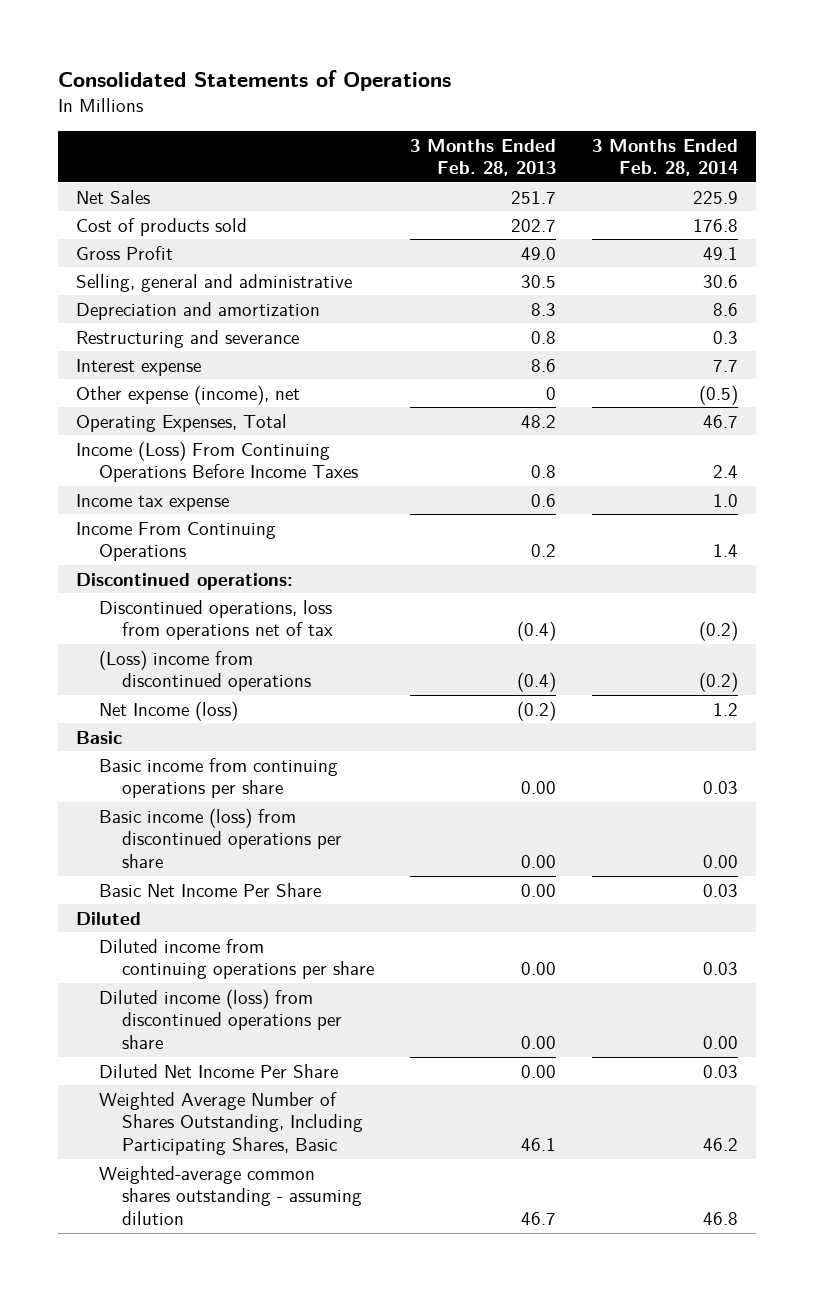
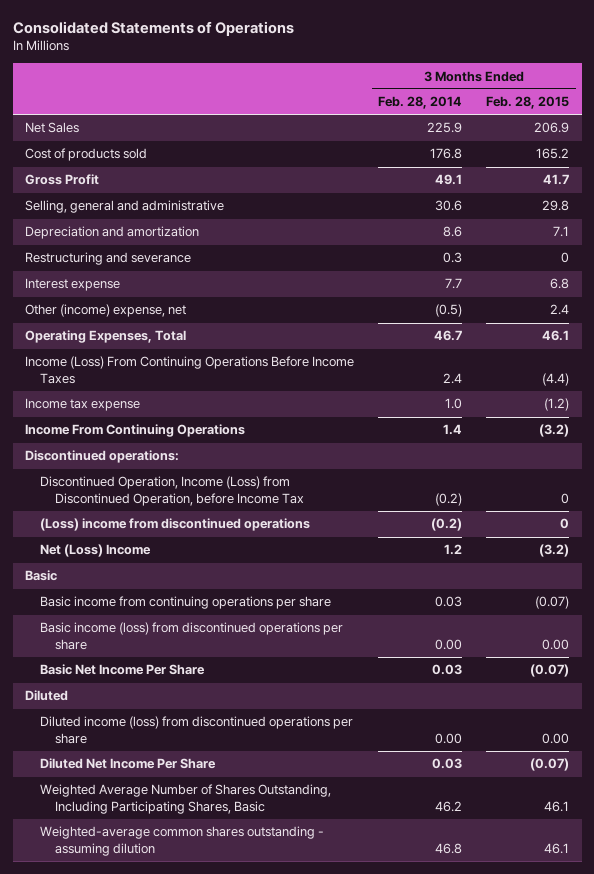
[409,138,556,177] 3 Months Ended Feb. 28, 2013 -> none
none -> [486,96,570,110] Feb. 28, 2015
[75,384,300,405] Other expense (income), net -> [24,304,186,318] Other (income) expense, net
[98,599,333,641] Discontinued operations, loss from operations net of tax -> [39,476,304,506] Discontinued Operation, Income (Loss) from Discontinued Operation, before Income Tax
[98,700,238,721] Net Income (loss) -> [39,544,151,558] Net (Loss) Income
[98,938,374,980] Diluted income from continuing operations per share -> none

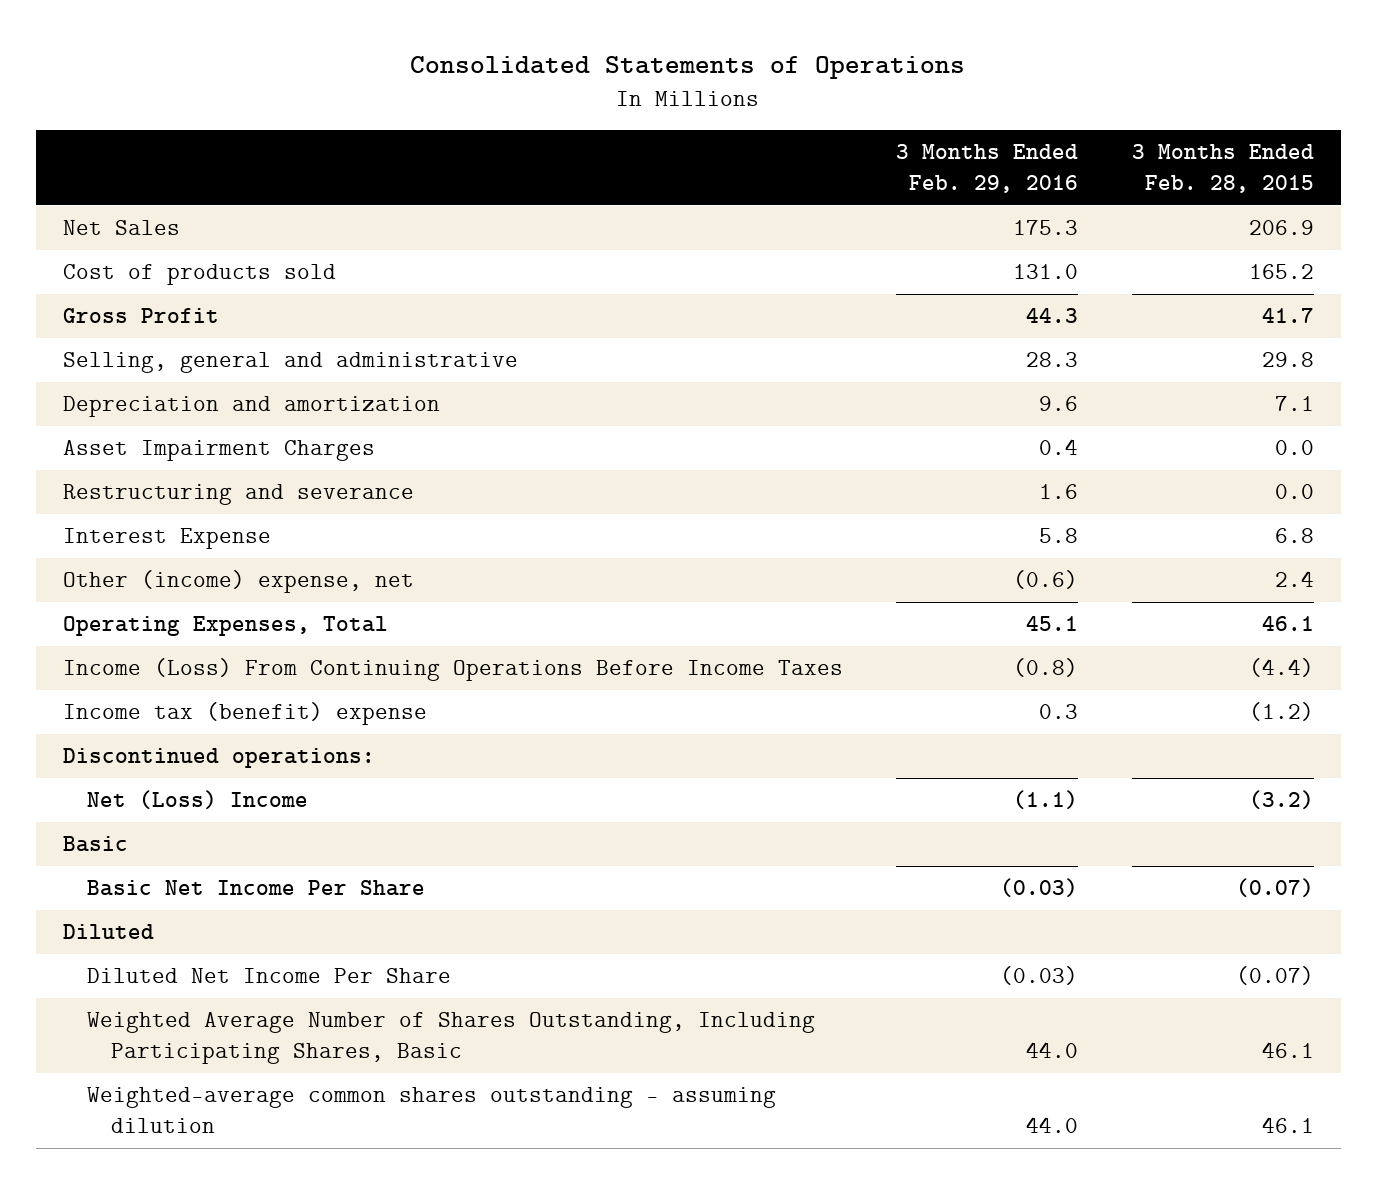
[378,96,463,110] Feb. 28, 2014 -> none
none -> [896,144,1079,193] 3 Months Ended Feb. 29, 2016
none -> [62,440,375,462] Asset Impairment Charges
[561,252,570,264] 0 -> [1275,484,1315,500] 0.0
[24,278,120,292] Interest expense -> [62,528,271,550] Interest Expense
[24,424,245,438] Income From Continuing Operations -> none
[24,398,140,412] Income tax expense -> [62,702,427,726] Income tax (benefit) expense
[39,476,304,506] Discontinued Operation, Income (Loss) from Discontinued Operation, before Income Tax -> none
[39,518,310,532] (Loss) income from discontinued operations -> none
[39,596,331,610] Basic income from continuing operations per share -> none
[39,622,343,650] Basic income (loss) from discontinued operations per share -> none
[39,716,353,744] Diluted income (loss) from discontinued operations per share -> none

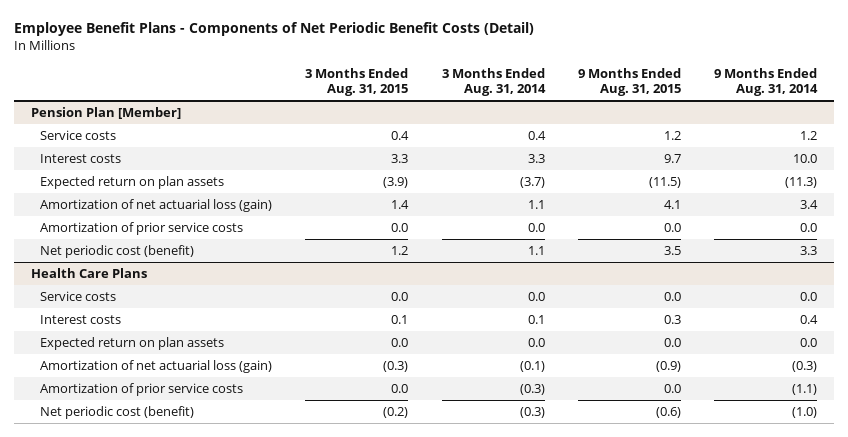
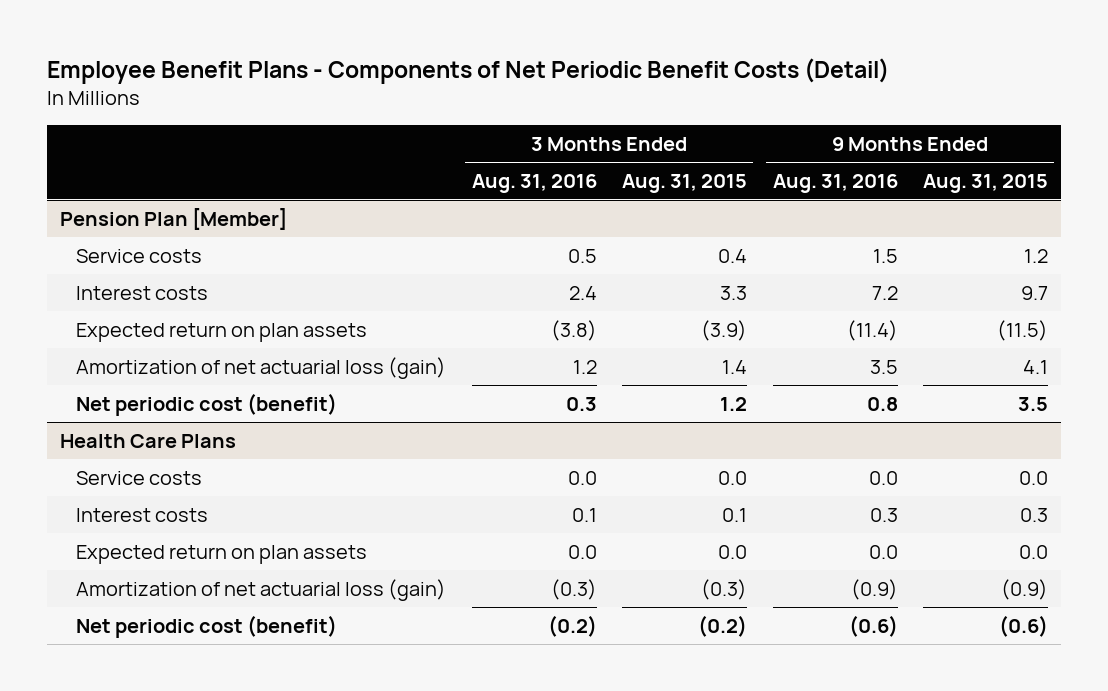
[441,67,546,97] 3 Months Ended Aug. 31, 2014 -> none
[714,67,819,97] 9 Months Ended Aug. 31, 2014 -> none
none -> [471,173,597,193] Aug. 31, 2016
none -> [772,173,898,193] Aug. 31, 2016
[39,221,243,235] Amortization of prior service costs -> none
[39,382,243,396] Amortization of prior service costs -> none

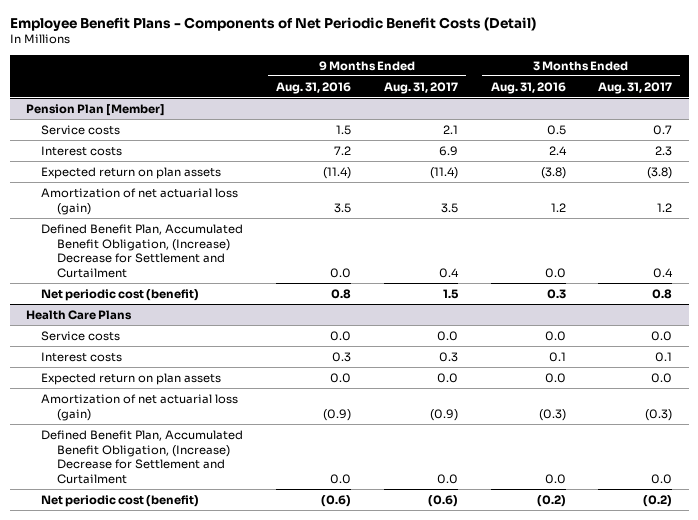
[622,173,748,193] Aug. 31, 2015 -> none
[923,173,1049,193] Aug. 31, 2015 -> none
none -> [383,81,458,94] Aug. 31, 2017
none -> [598,81,673,94] Aug. 31, 2017
none -> [41,223,244,279] Defined Benefit Plan, Accumulated Benefit Obligation, (Increase) Decrease for Settlement and Curtailment
none -> [41,429,244,485] Defined Benefit Plan, Accumulated Benefit Obligation, (Increase) Decrease for Settlement and Curtailment

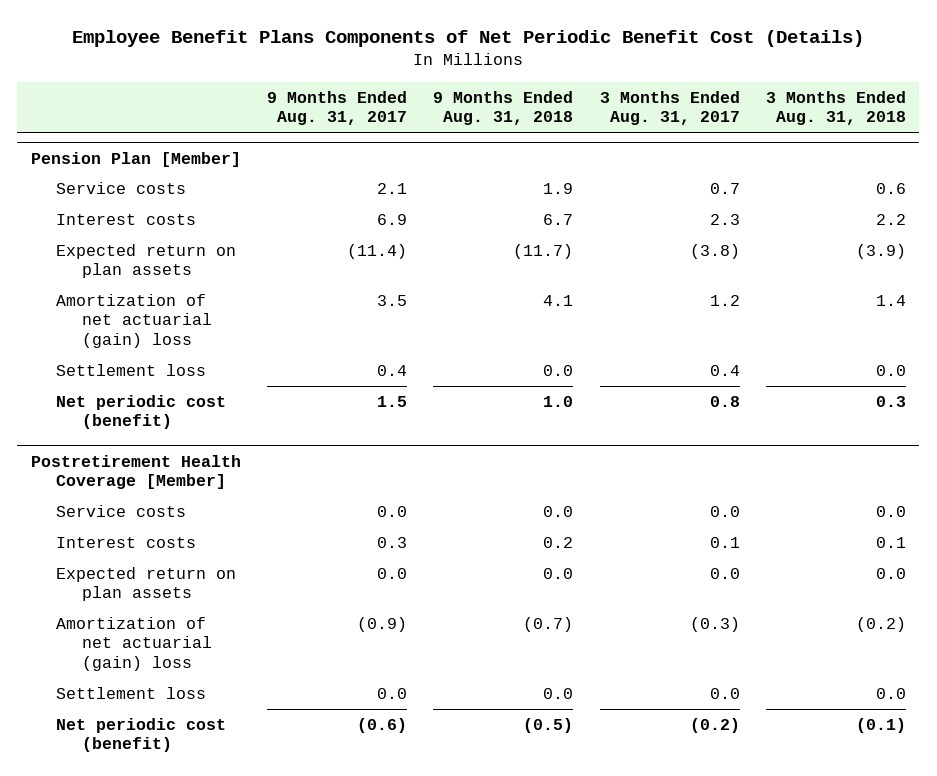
[9,16,536,31] Employee Benefit Plans - Components of Net Periodic Benefit Costs (Detail) -> [72,30,865,48] Employee Benefit Plans Components of Net Periodic Benefit Cost (Details)
[276,81,352,94] Aug. 31, 2016 -> none
[490,81,566,94] Aug. 31, 2016 -> none
none -> [433,90,574,126] 9 Months Ended Aug. 31, 2018
none -> [766,90,907,126] 3 Months Ended Aug. 31, 2018
[41,223,244,279] Defined Benefit Plan, Accumulated Benefit Obligation, (Increase) Decrease for Settlement and Curtailment -> none
[41,187,239,215] Amortization of net actuarial loss (gain) -> [56,293,212,348] Amortization of net actuarial (gain) loss
none -> [56,363,207,376] Settlement loss
[25,309,132,320] Health Care Plans -> [30,454,241,490] Postretirement Health Coverage [Member]
[41,429,244,485] Defined Benefit Plan, Accumulated Benefit Obligation, (Increase) Decrease for Settlement and Curtailment -> none
[41,393,239,421] Amortization of net actuarial loss (gain) -> [56,616,212,671] Amortization of net actuarial (gain) loss
none -> [56,686,207,699] Settlement loss

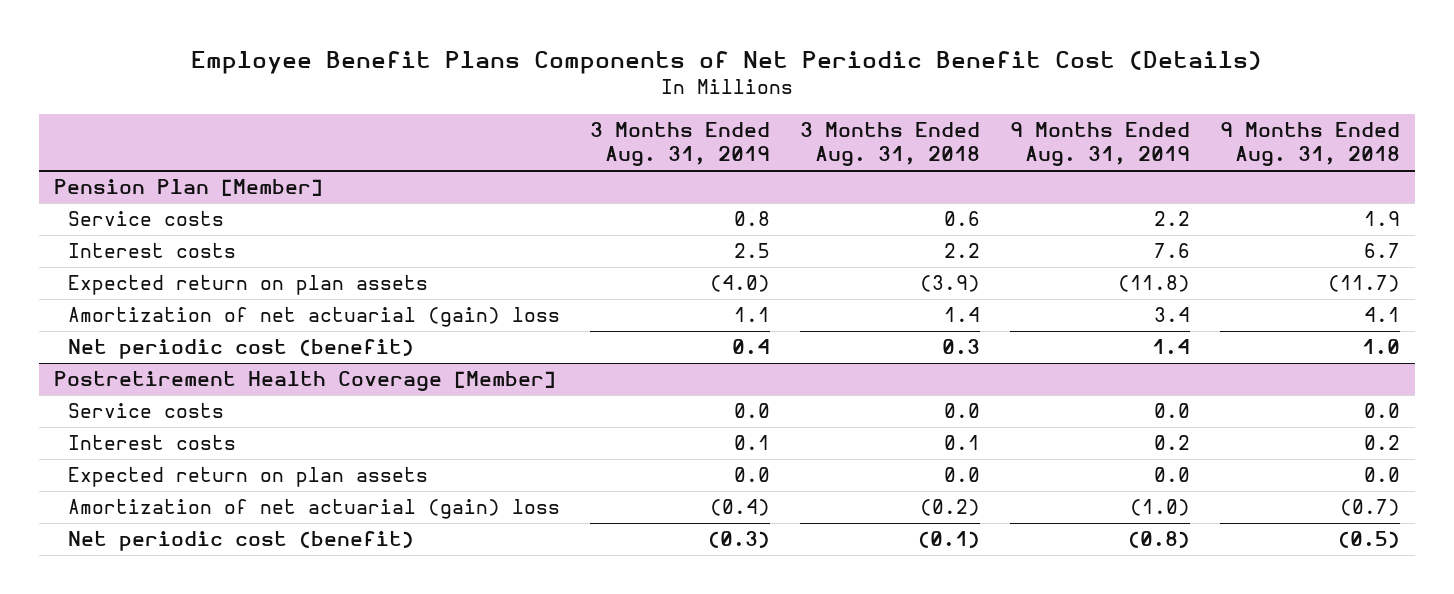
[266,90,407,126] 9 Months Ended Aug. 31, 2017 -> none
[599,90,740,126] 3 Months Ended Aug. 31, 2017 -> none
none -> [590,121,771,167] 3 Months Ended Aug. 31, 2019
none -> [1010,121,1191,167] 9 Months Ended Aug. 31, 2019
[56,363,207,376] Settlement loss -> none
[56,686,207,699] Settlement loss -> none

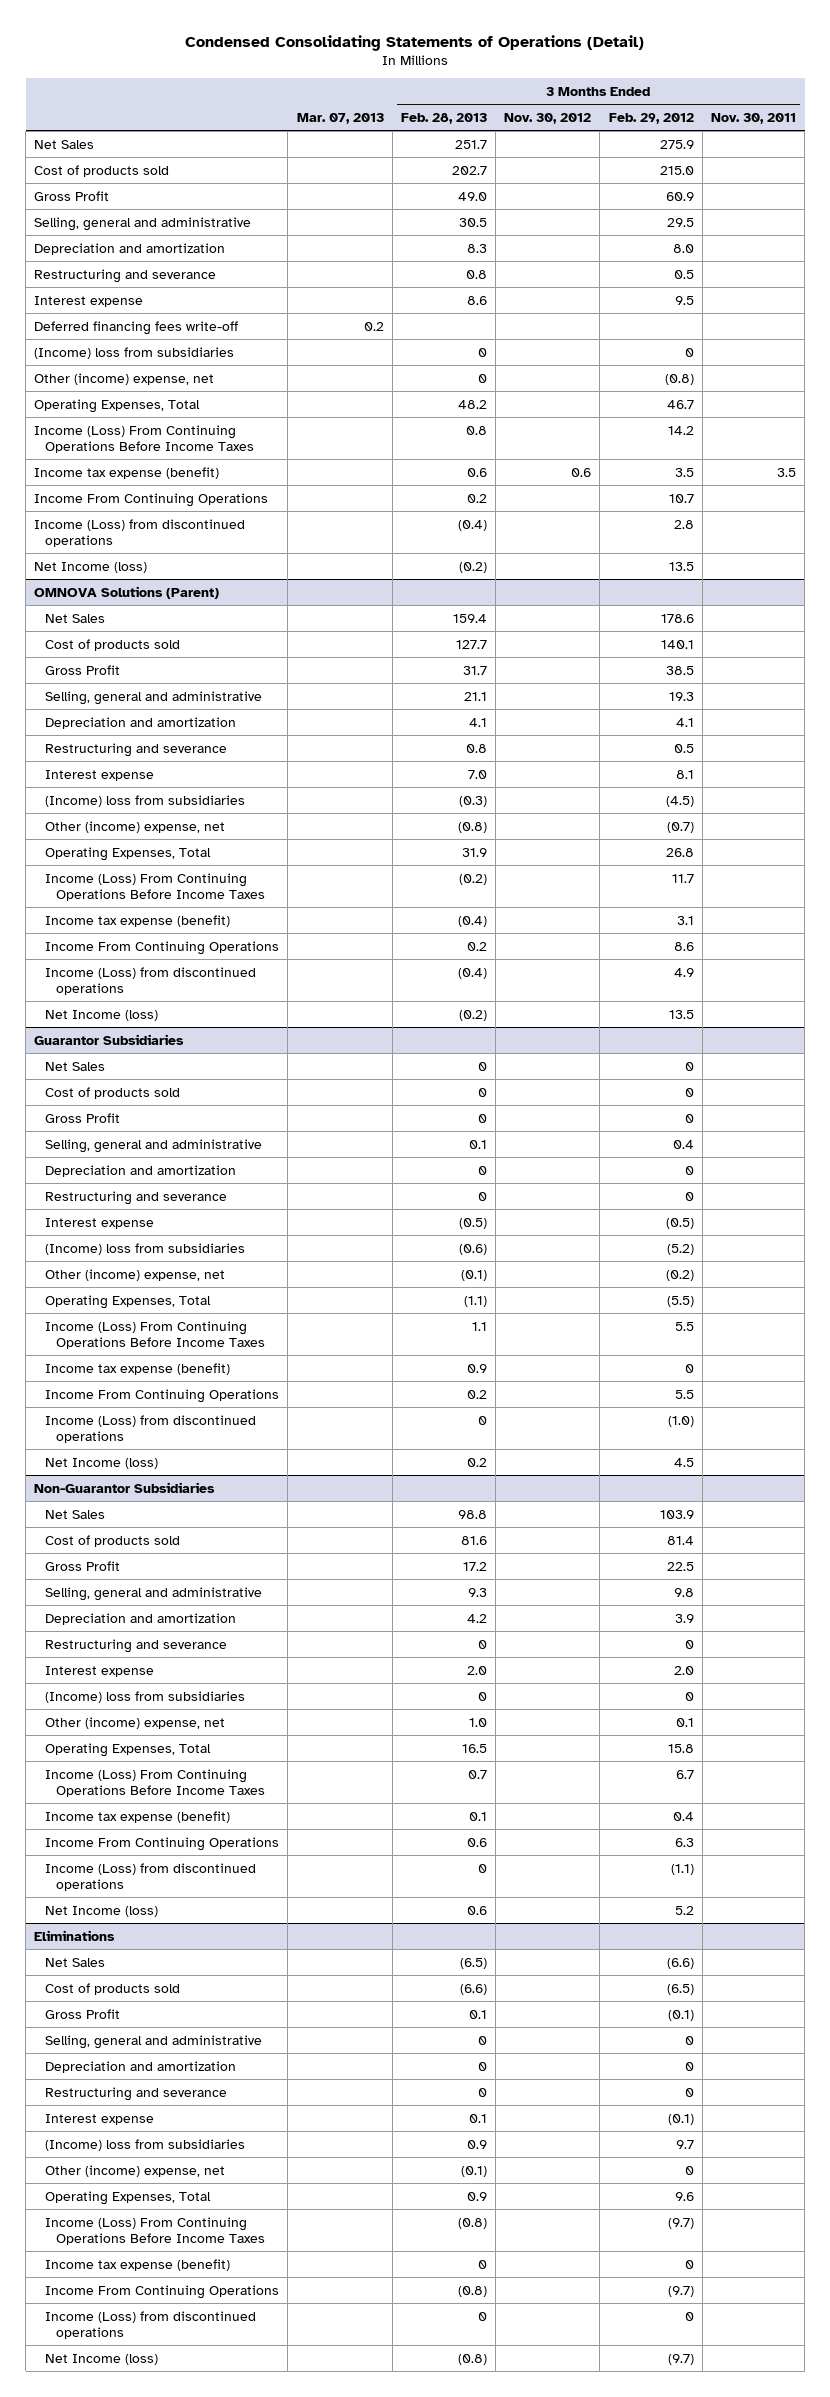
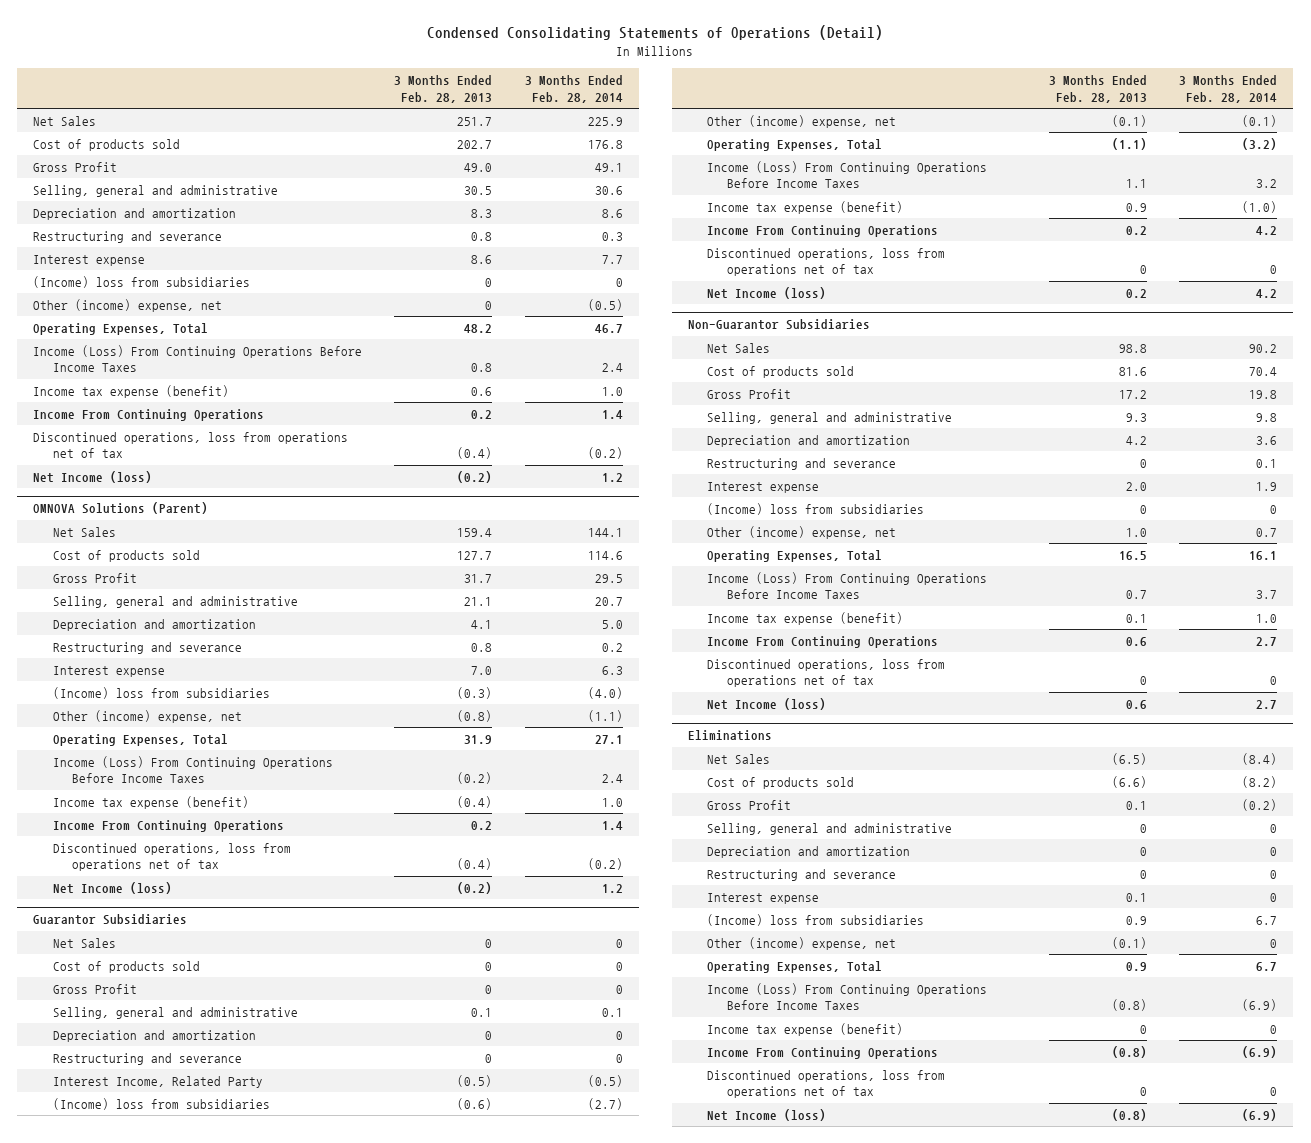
[296,112,384,124] Mar. 07, 2013 -> none
[504,112,592,124] Nov. 30, 2012 -> none
[608,112,694,124] Feb. 29, 2012 -> none
[710,112,796,124] Nov. 30, 2011 -> none
none -> [524,75,623,103] 3 Months Ended Feb. 28, 2014
[34,320,239,335] Deferred financing fees write-off -> none
[34,518,246,547] Income (Loss) from discontinued operations -> [33,431,349,459] Discontinued operations, loss from operations net of tax
[45,966,257,995] Income (Loss) from discontinued operations -> [52,842,291,872] Discontinued operations, loss from operations net of tax
[45,1217,155,1229] Interest expense -> none
none -> [52,1075,263,1088] Interest Income, Related Party
[45,1414,257,1443] Income (Loss) from discontinued operations -> [707,247,946,277] Discontinued operations, loss from operations net of tax
[45,1862,257,1891] Income (Loss) from discontinued operations -> [707,658,946,688] Discontinued operations, loss from operations net of tax
[45,2310,257,2339] Income (Loss) from discontinued operations -> [707,1069,946,1099] Discontinued operations, loss from operations net of tax

